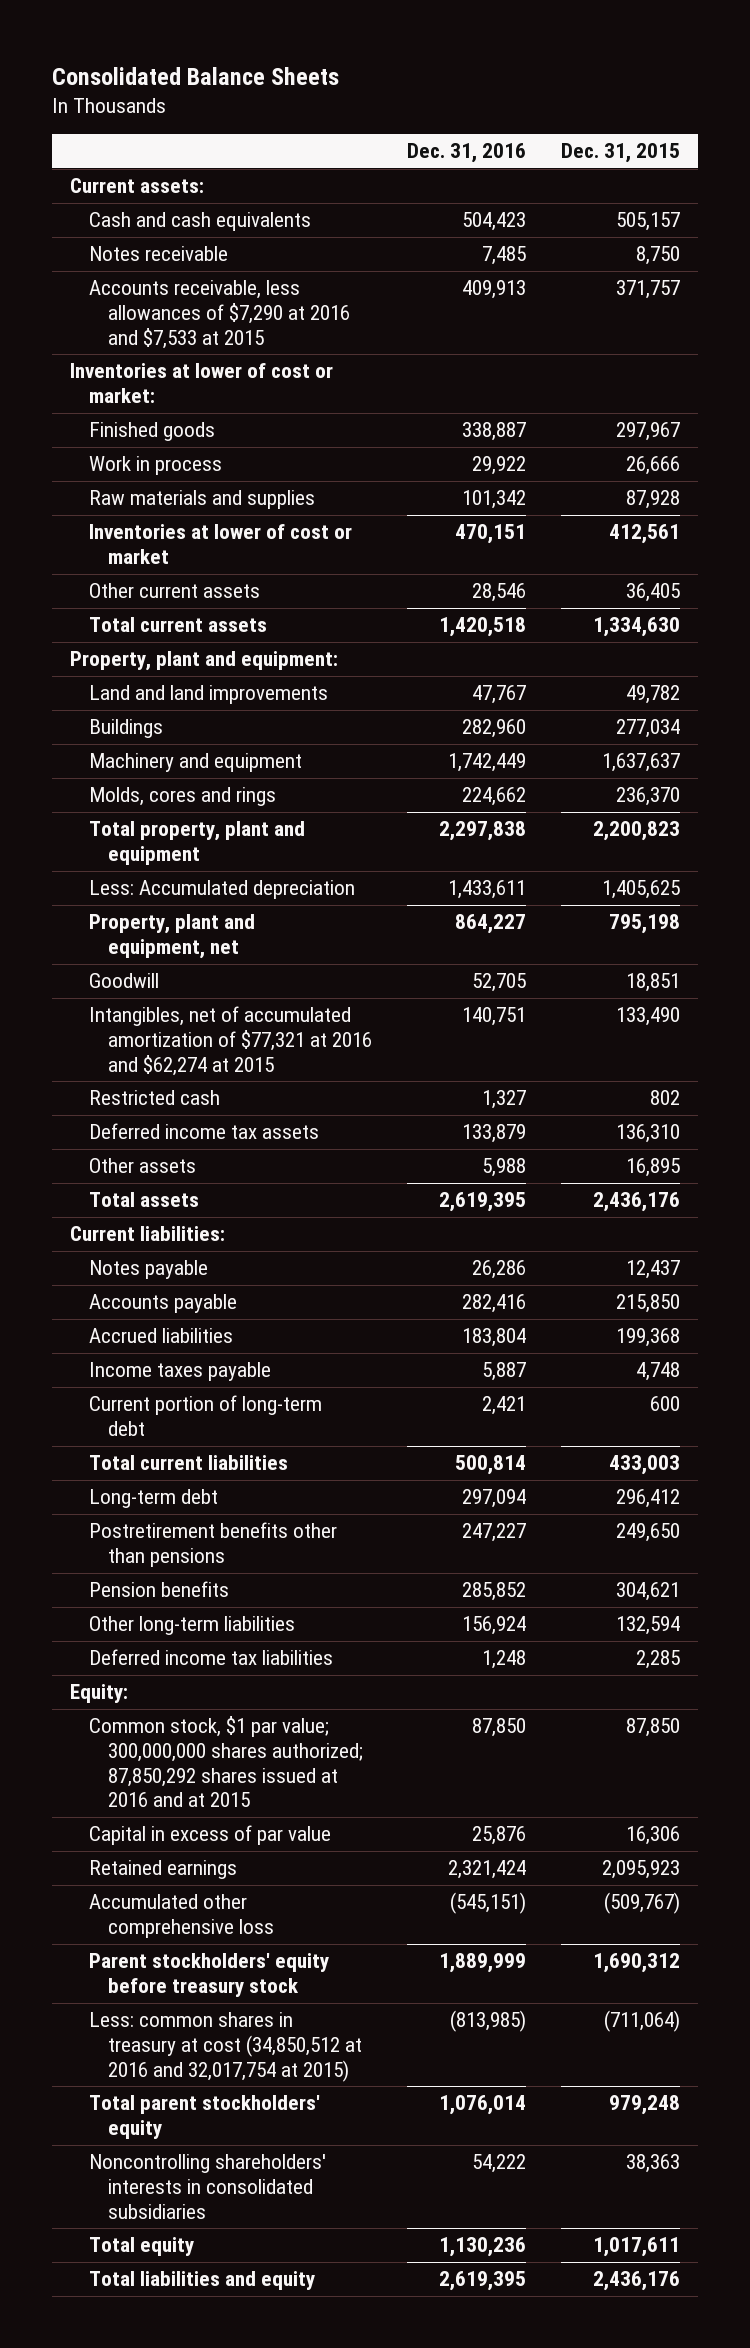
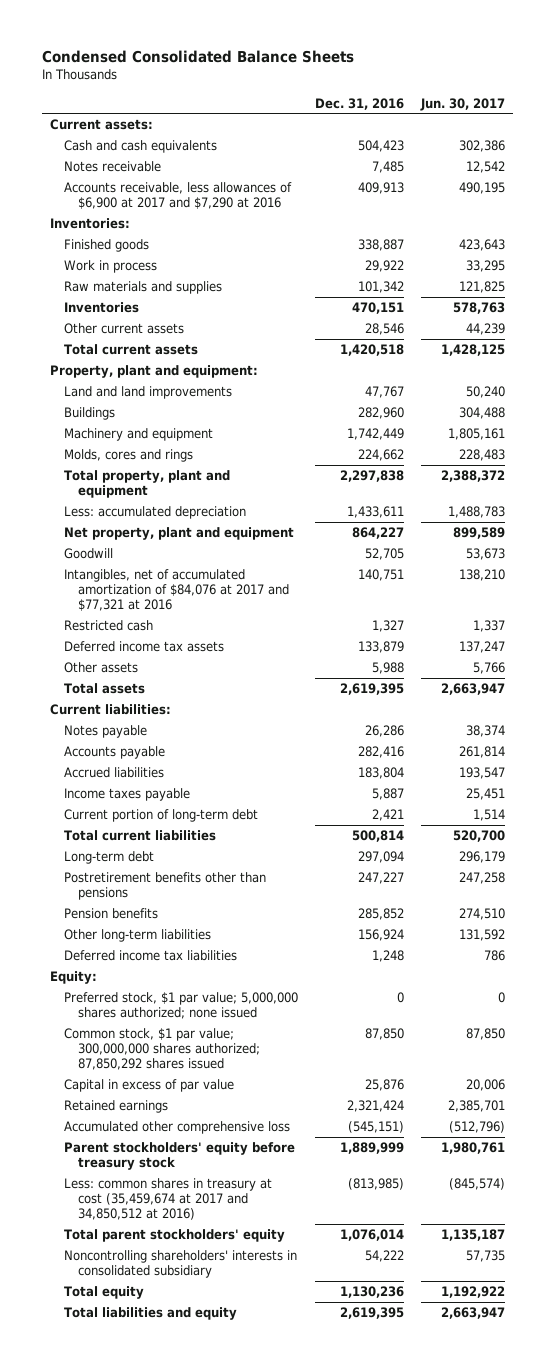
[52,66,340,85] Consolidated Balance Sheets -> [41,49,354,63] Condensed Consolidated Balance Sheets
[561,143,681,164] Dec. 31, 2015 -> none
none -> [419,97,505,111] Jun. 30, 2017
[88,280,350,349] Accounts receivable, less allowances of $7,290 at 2016 and $7,533 at 2015 -> [63,182,292,210] Accounts receivable, less allowances of $6,900 at 2017 and $7,290 at 2016
[70,363,334,404] Inventories at lower of cost or market: -> [50,218,131,230] Inventories:
[88,524,352,565] Inventories at lower of cost or market -> [63,302,139,314] Inventories
[88,880,355,900] Less: Accumulated depreciation -> [63,506,246,520] Less: accumulated depreciation
[88,914,255,960] Property, plant and equipment, net -> [63,527,294,541] Net property, plant and equipment
[88,1006,372,1076] Intangibles, net of accumulated amortization of $77,321 at 2016 and $62,274 at 2015 -> [63,569,289,612] Intangibles, net of accumulated amortization of $84,076 at 2017 and $77,321 at 2016
none -> [63,992,298,1020] Preferred stock, $1 par value; 5,000,000 shares authorized; none issued
[88,1716,363,1808] Common stock, $1 par value; 300,000,000 shares authorized; 87,850,292 shares issued at 2016 and at 2015 -> [63,1028,260,1071] Common stock, $1 par value; 300,000,000 shares authorized; 87,850,292 shares issued
[88,2012,362,2082] Less: common shares in treasury at cost (34,850,512 at 2016 and 32,017,754 at 2015) -> [63,1178,272,1221] Less: common shares in treasury at cost (35,459,674 at 2017 and 34,850,512 at 2016)
[88,2154,326,2219] Noncontrolling shareholders' interests in consolidated subsidiaries -> [63,1250,297,1279] Noncontrolling shareholders' interests in consolidated subsidiary

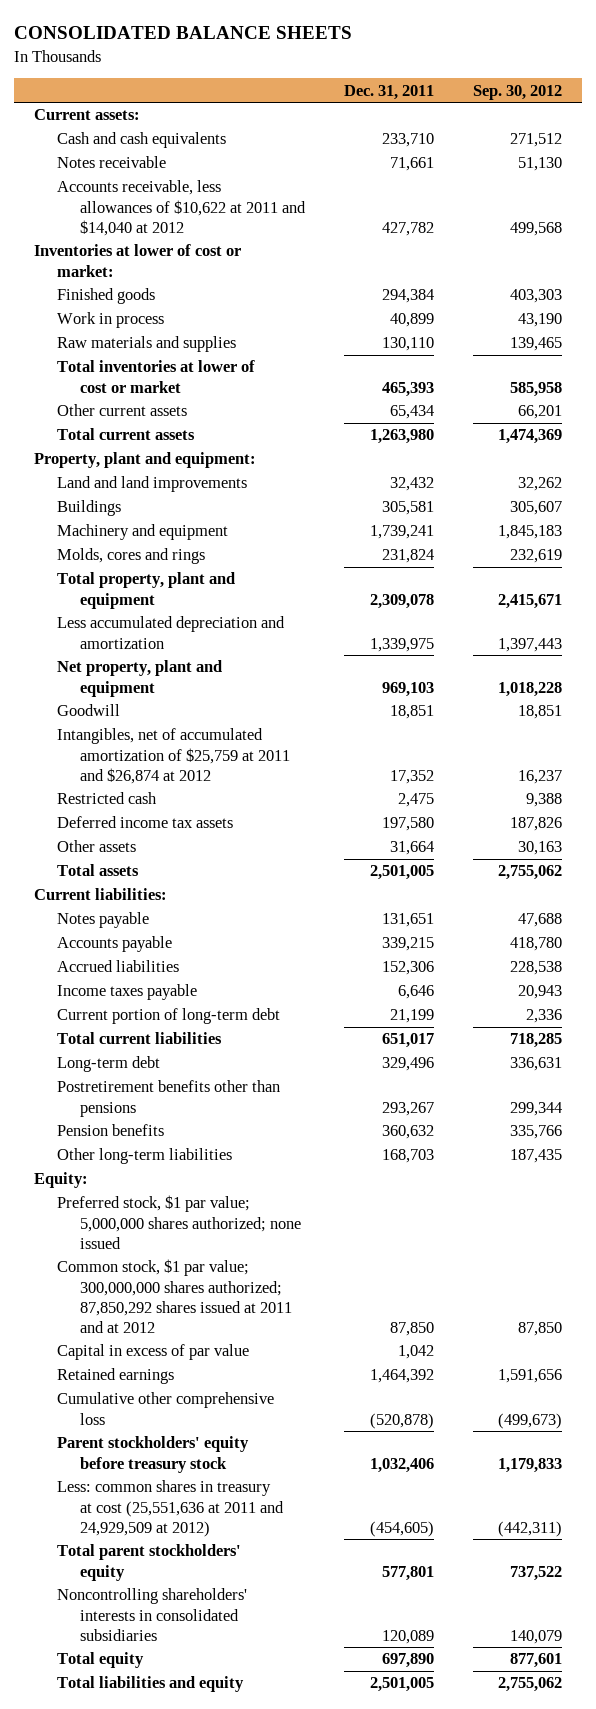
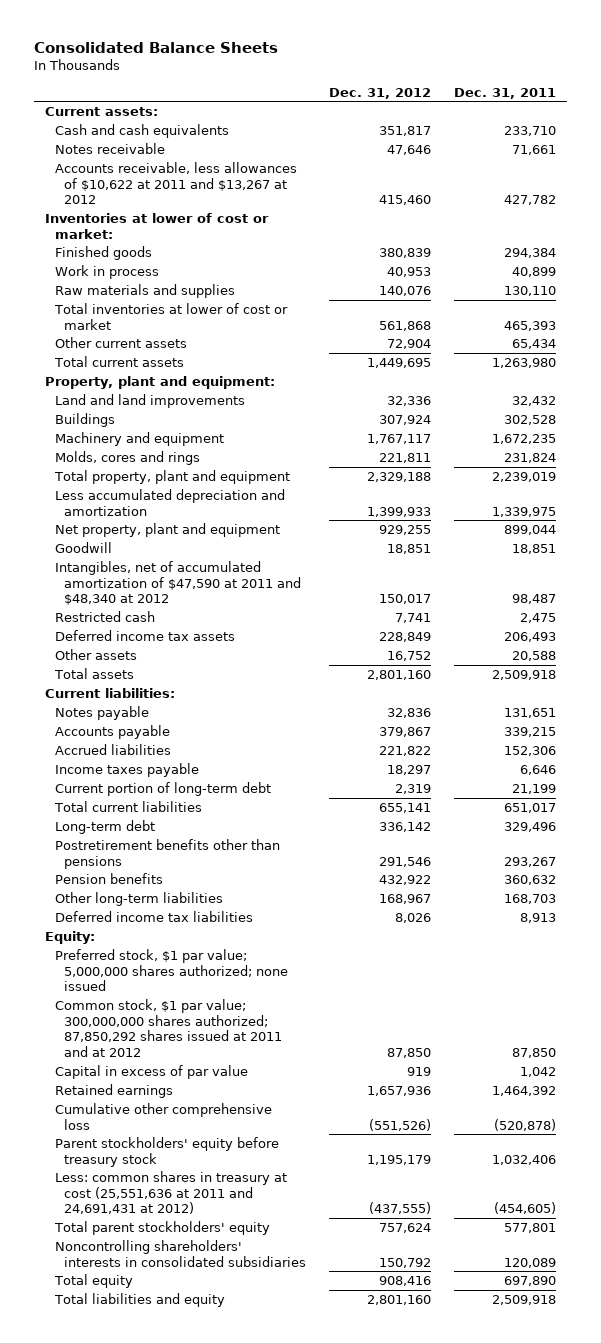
[13,26,352,40] CONSOLIDATED BALANCE SHEETS -> [34,42,279,54] Consolidated Balance Sheets
[473,84,563,100] Sep. 30, 2012 -> none
none -> [328,87,431,99] Dec. 31, 2012
[56,180,306,236] Accounts receivable, less allowances of $10,622 at 2011 and $14,040 at 2012 -> [54,161,297,205] Accounts receivable, less allowances of $10,622 at 2011 and $13,267 at 2012
[381,501,434,516] 305,581 -> [503,414,556,425] 302,528
[369,525,434,540] 1,739,241 -> [491,433,556,444] 1,672,235
[369,593,434,609] 2,309,078 -> [491,471,556,482] 2,239,019
[381,681,434,697] 969,103 -> [503,524,556,535] 899,044
[56,728,290,784] Intangibles, net of accumulated amortization of $25,759 at 2011 and $26,874 at 2012 -> [54,560,301,606] Intangibles, net of accumulated amortization of $47,590 at 2011 and $48,340 at 2012
[389,769,434,784] 17,352 -> [511,594,556,605] 98,487
[381,817,434,832] 197,580 -> [503,631,556,642] 206,493
[389,841,434,856] 31,664 -> [511,650,556,661] 20,588
[369,865,434,881] 2,501,005 -> [491,669,556,680] 2,509,918
none -> [54,910,253,922] Deferred income tax liabilities
[56,1480,284,1537] Less: common shares in treasury at cost (25,551,636 at 2011 and 24,929,509 at 2012) -> [54,1170,287,1215] Less: common shares in treasury at cost (25,551,636 at 2011 and 24,691,431 at 2012)
[369,1677,434,1693] 2,501,005 -> [491,1294,556,1305] 2,509,918

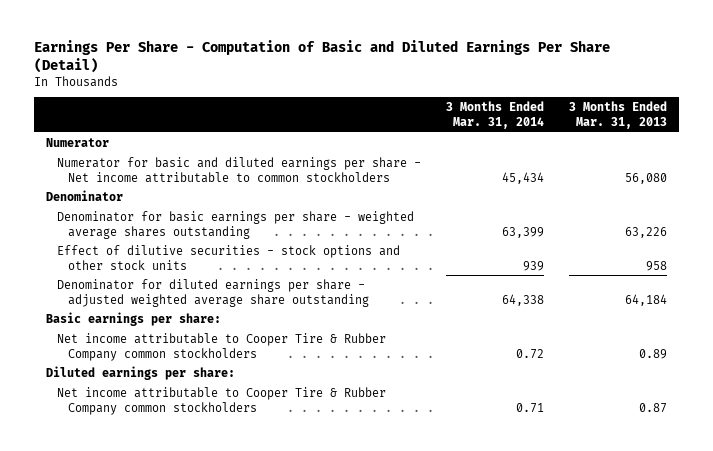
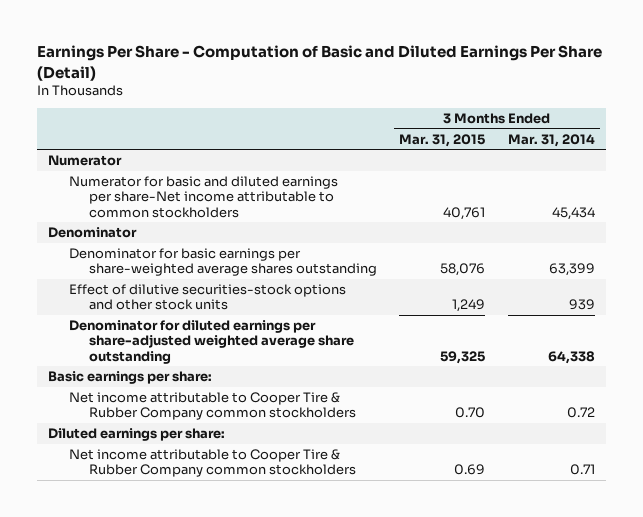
[568,101,667,129] 3 Months Ended Mar. 31, 2013 -> none
none -> [399,133,486,147] Mar. 31, 2015
[57,157,422,183] Numerator for basic and diluted earnings per share - Net income attributable to common stockholders -> [68,176,338,218] Numerator for basic and diluted earnings per share-Net income attributable to common stockholders
[57,211,415,239] Denominator for basic earnings per share - weighted average shares outstanding -> [68,248,377,277] Denominator for basic earnings per share-weighted average shares outstanding
[57,245,401,270] Effect of dilutive securities - stock options and other stock units -> [68,284,346,311] Effect of dilutive securities-stock options and other stock units
[57,279,369,307] Denominator for diluted earnings per share - adjusted weighted average share outstanding -> [68,320,354,364] Denominator for diluted earnings per share-adjusted weighted average share outstanding

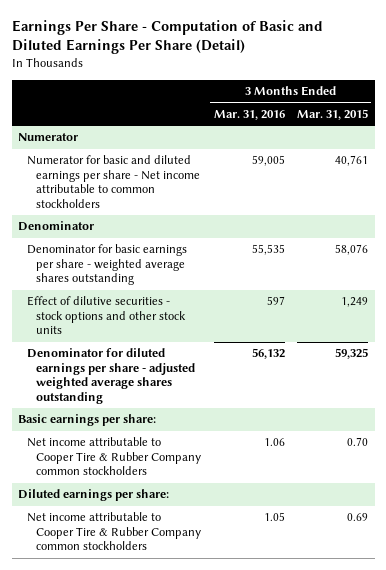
[507,133,595,147] Mar. 31, 2014 -> none
none -> [213,109,285,120] Mar. 31, 2016
[68,176,338,218] Numerator for basic and diluted earnings per share-Net income attributable to common stockholders -> [26,155,200,208] Numerator for basic and diluted earnings per share - Net income attributable to common stockholders
[68,248,377,277] Denominator for basic earnings per share-weighted average shares outstanding -> [26,244,187,286] Denominator for basic earnings per share - weighted average shares outstanding
[68,284,346,311] Effect of dilutive securities-stock options and other stock units -> [26,296,186,335] Effect of dilutive securities - stock options and other stock units
[68,320,354,364] Denominator for diluted earnings per share-adjusted weighted average share outstanding -> [26,348,195,404] Denominator for diluted earnings per share - adjusted weighted average shares outstanding

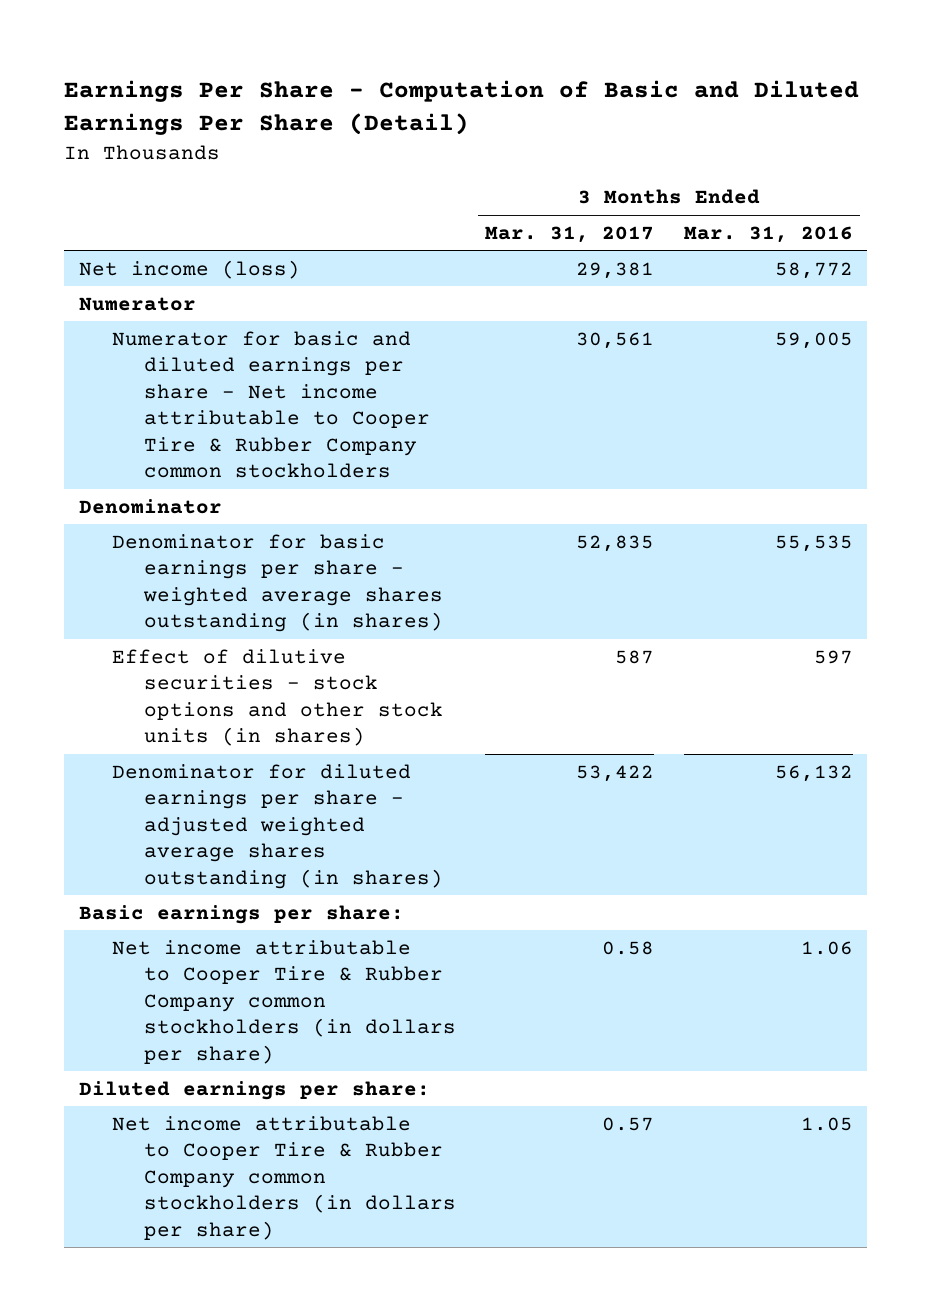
[297,108,369,120] Mar. 31, 2015 -> none
none -> [485,225,655,243] Mar. 31, 2017
none -> [79,259,301,279] Net income (loss)
[26,155,200,208] Numerator for basic and diluted earnings per share - Net income attributable to common stockholders -> [111,330,431,479] Numerator for basic and diluted earnings per share - Net income attributable to Cooper Tire & Rubber Company common stockholders
[26,244,187,286] Denominator for basic earnings per share - weighted average shares outstanding -> [111,533,444,633] Denominator for basic earnings per share - weighted average shares outstanding (in shares)
[26,296,186,335] Effect of dilutive securities - stock options and other stock units -> [111,648,444,747] Effect of dilutive securities - stock options and other stock units (in shares)
[26,348,195,404] Denominator for diluted earnings per share - adjusted weighted average shares outstanding -> [111,763,444,889] Denominator for diluted earnings per share - adjusted weighted average shares outstanding (in shares)
[26,437,201,476] Net income attributable to Cooper Tire & Rubber Company common stockholders -> [111,939,457,1064] Net income attributable to Cooper Tire & Rubber Company common stockholders (in dollars per share)
[26,512,201,551] Net income attributable to Cooper Tire & Rubber Company common stockholders -> [111,1115,457,1240] Net income attributable to Cooper Tire & Rubber Company common stockholders (in dollars per share)

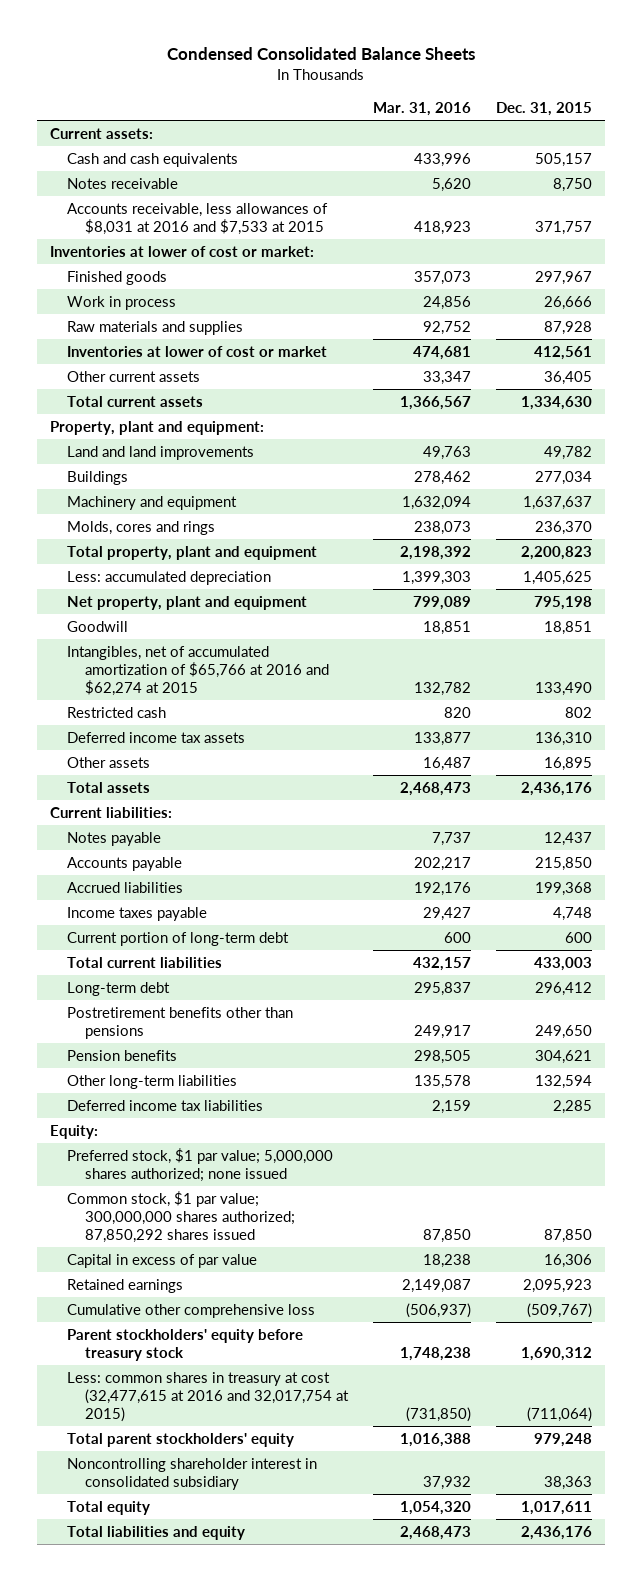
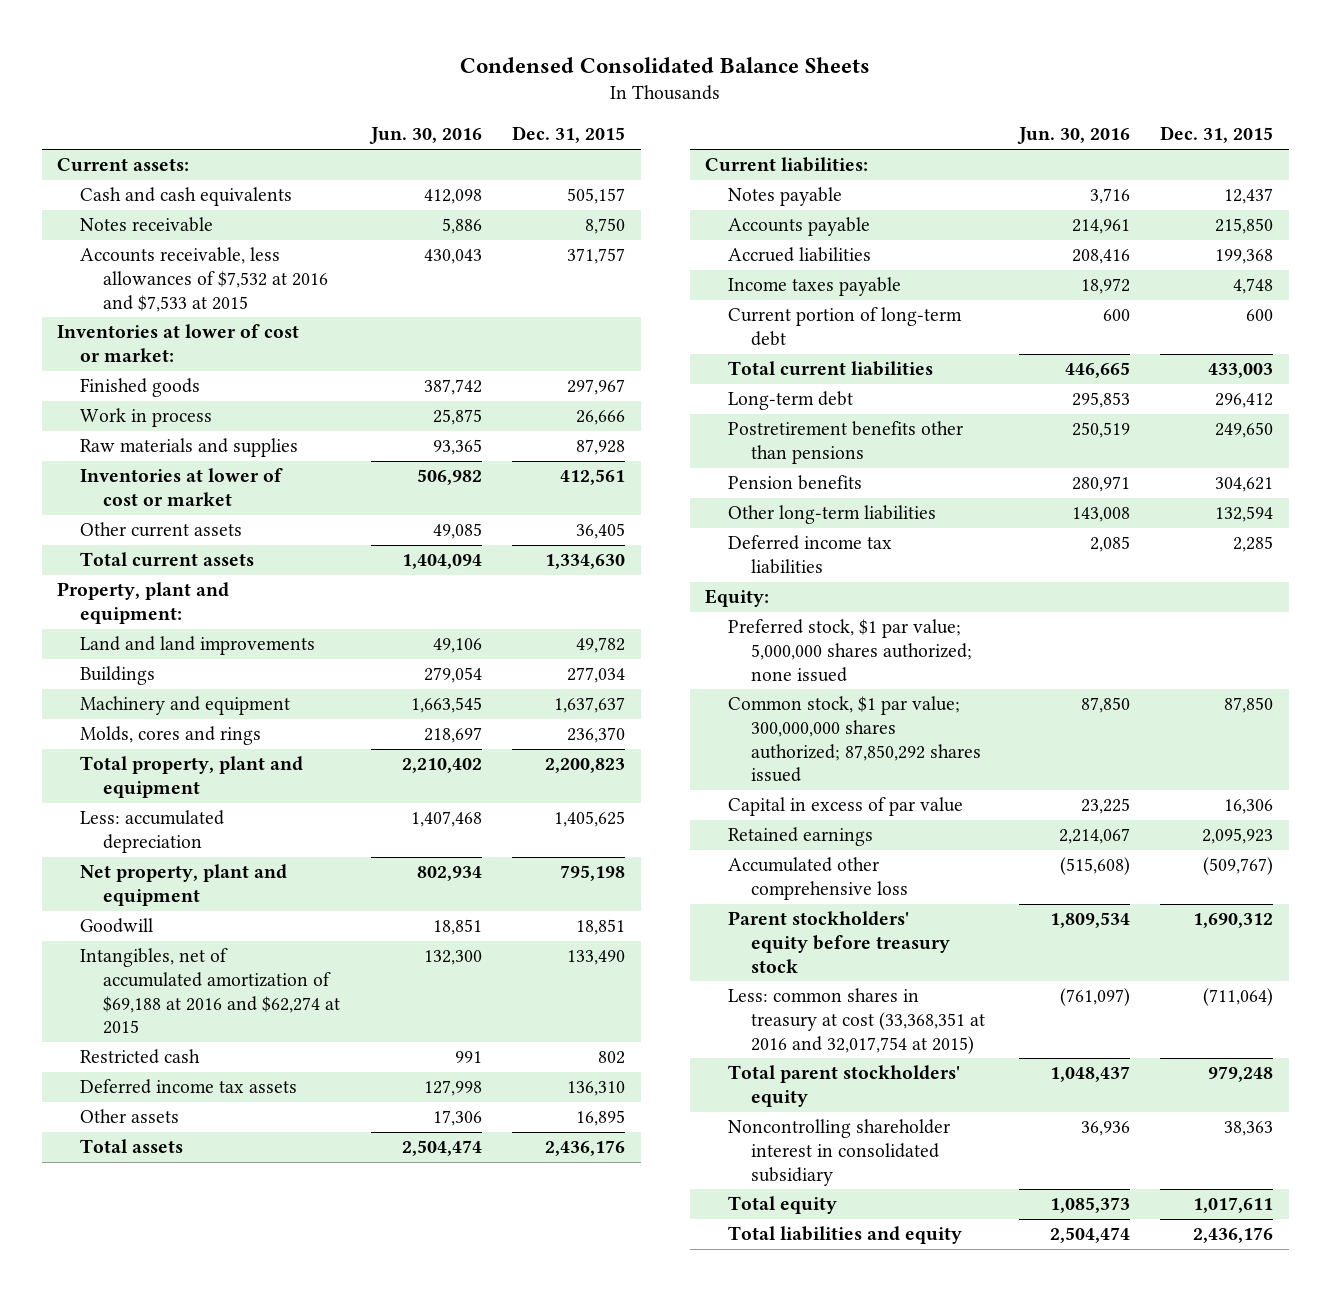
[373,101,472,116] Mar. 31, 2016 -> none
none -> [368,127,482,145] Jun. 30, 2016
[67,202,329,235] Accounts receivable, less allowances of $8,031 at 2016 and $7,533 at 2015 -> [80,247,329,312] Accounts receivable, less allowances of $7,532 at 2016 and $7,533 at 2015
[67,645,329,696] Intangibles, net of accumulated amortization of $65,766 at 2016 and $62,274 at 2015 -> [80,948,341,1035] Intangibles, net of accumulated amortization of $69,188 at 2016 and $62,274 at 2015
[67,1303,316,1318] Cumulative other comprehensive loss -> [728,857,909,901] Accumulated other comprehensive loss
[67,1371,349,1422] Less: common shares in treasury at cost (32,477,615 at 2016 and 32,017,754 at 2015) -> [728,988,986,1054] Less: common shares in treasury at cost (33,368,351 at 2016 and 32,017,754 at 2015)

